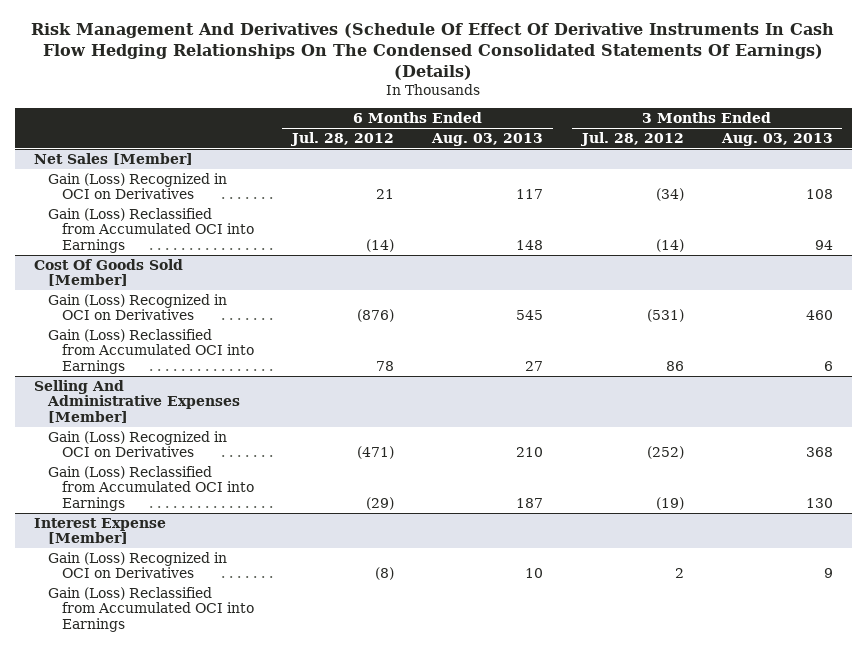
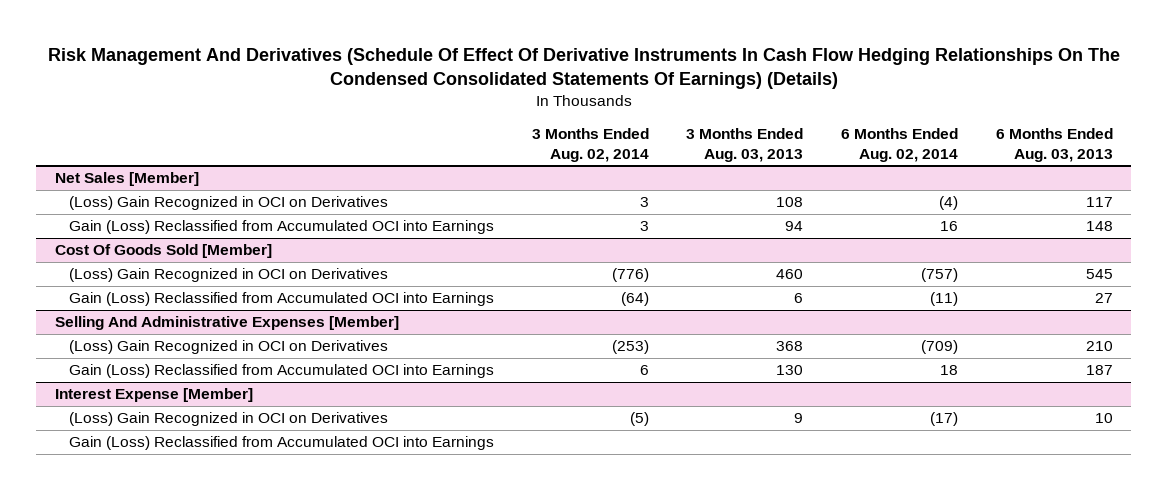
[289,131,394,146] Jul. 28, 2012 -> none
[579,131,684,146] Jul. 28, 2012 -> none
none -> [531,127,649,162] 3 Months Ended Aug. 02, 2014
none -> [840,127,958,162] 6 Months Ended Aug. 02, 2014
[47,172,227,200] Gain (Loss) Recognized in OCI on Derivatives -> [69,196,389,211] (Loss) Gain Recognized in OCI on Derivatives
[47,293,227,321] Gain (Loss) Recognized in OCI on Derivatives -> [69,268,389,283] (Loss) Gain Recognized in OCI on Derivatives
[47,430,227,458] Gain (Loss) Recognized in OCI on Derivatives -> [69,340,389,355] (Loss) Gain Recognized in OCI on Derivatives
[47,551,227,579] Gain (Loss) Recognized in OCI on Derivatives -> [69,412,389,427] (Loss) Gain Recognized in OCI on Derivatives

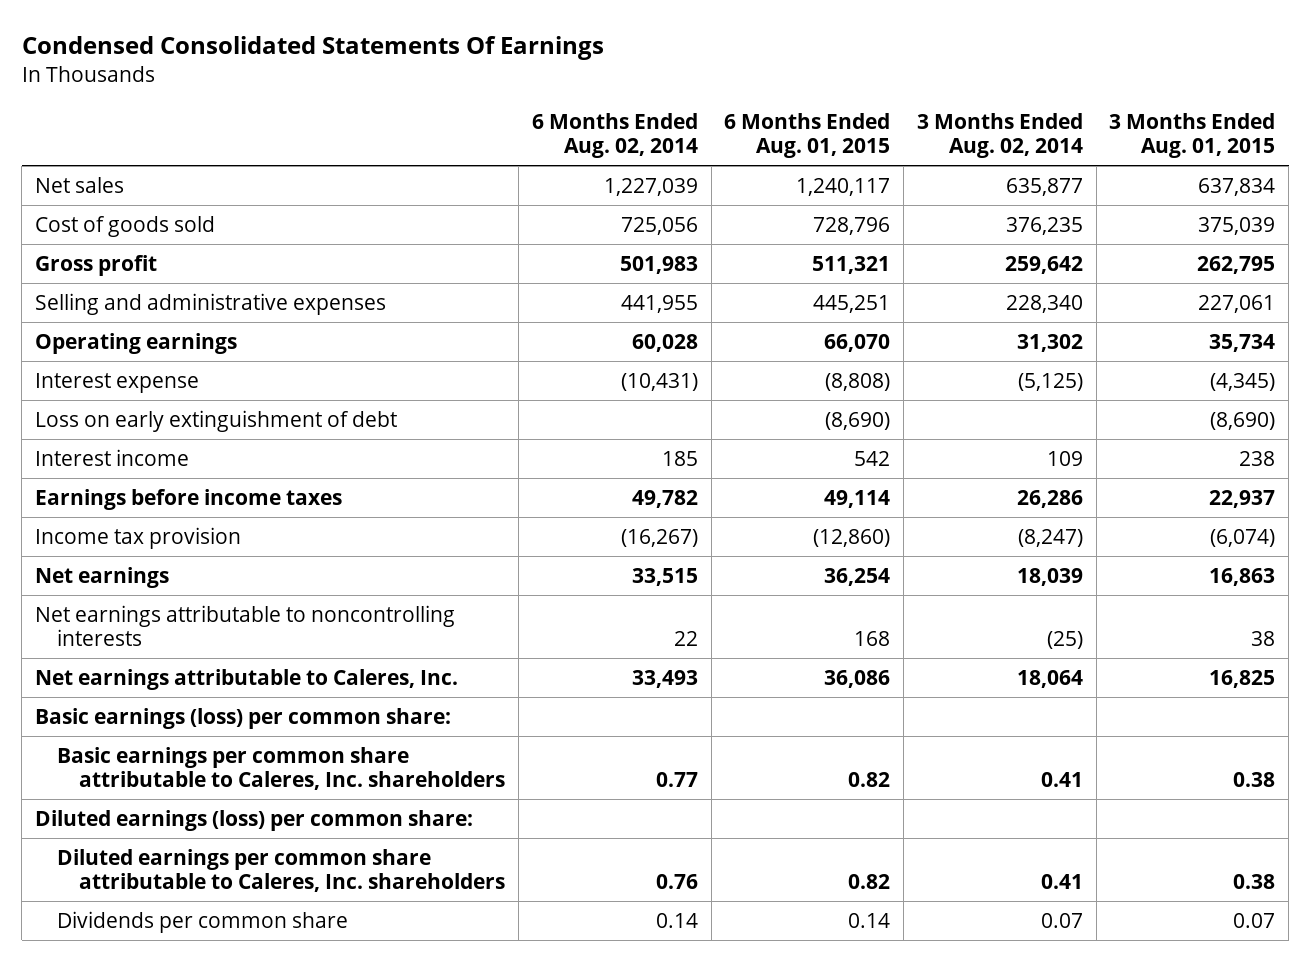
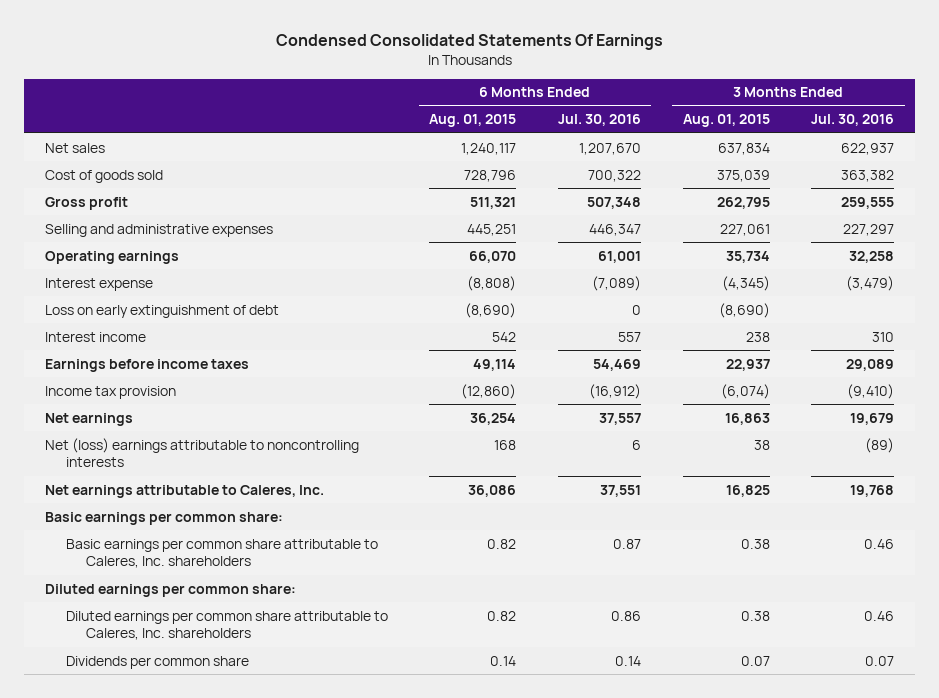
[531,113,698,159] 6 Months Ended Aug. 02, 2014 -> none
[916,113,1083,159] 3 Months Ended Aug. 02, 2014 -> none
none -> [557,114,641,127] Jul. 30, 2016
none -> [811,114,895,127] Jul. 30, 2016
[35,604,456,647] Net earnings attributable to noncontrolling interests -> [44,437,359,468] Net (loss) earnings attributable to noncontrolling interests
[35,707,452,729] Basic earnings (loss) per common share: -> [44,511,283,525] Basic earnings per common share:
[35,809,474,831] Diluted earnings (loss) per common share: -> [44,583,296,597] Diluted earnings per common share:

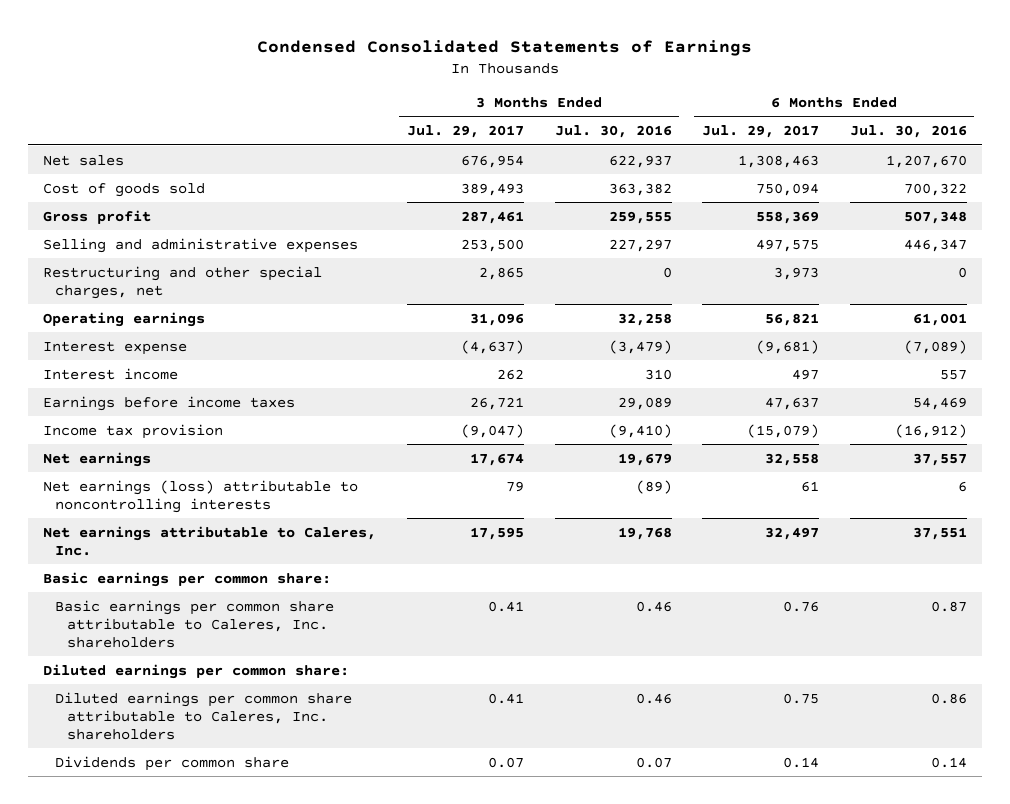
[275,33,663,50] Condensed Consolidated Statements Of Earnings -> [257,39,753,56] Condensed Consolidated Statements of Earnings
[429,114,517,128] Aug. 01, 2015 -> none
[682,114,770,128] Aug. 01, 2015 -> none
none -> [406,125,524,139] Jul. 29, 2017
none -> [702,125,820,139] Jul. 29, 2017
none -> [43,265,323,299] Restructuring and other special charges, net
[44,304,279,318] Loss on early extinguishment of debt -> none
[44,437,359,468] Net (loss) earnings attributable to noncontrolling interests -> [43,479,359,513] Net earnings (loss) attributable to noncontrolling interests

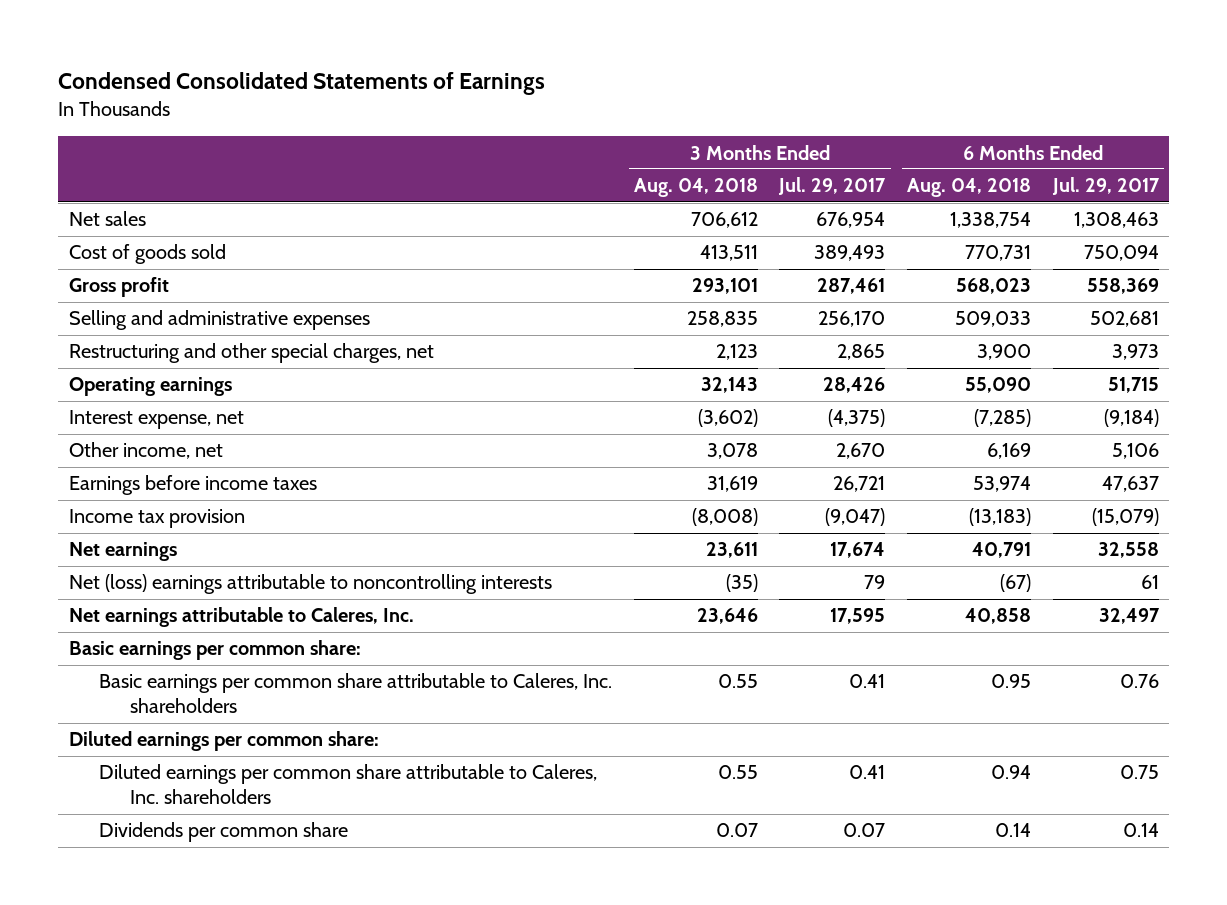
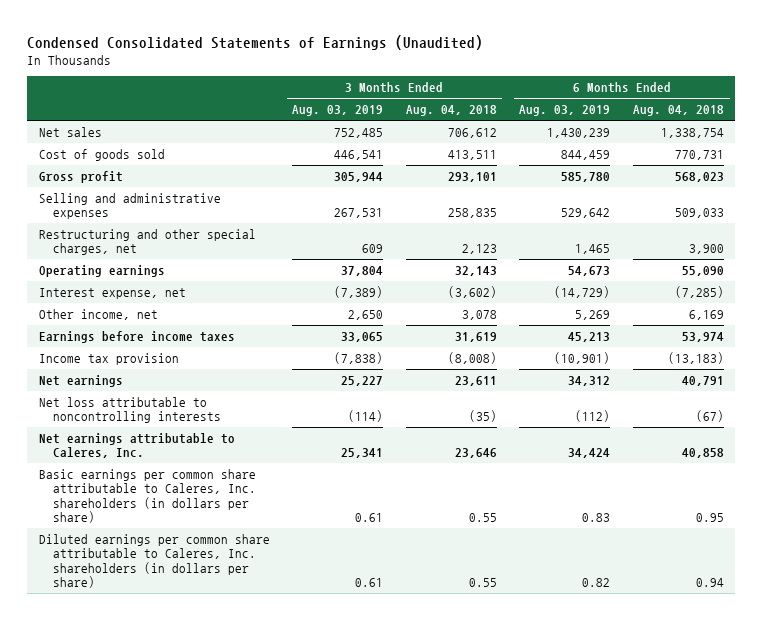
[57,71,545,95] Condensed Consolidated Statements of Earnings -> [27,34,484,50] Condensed Consolidated Statements of Earnings (Unaudited)
[778,177,887,196] Jul. 29, 2017 -> none
[1051,177,1160,196] Jul. 29, 2017 -> none
none -> [292,105,384,117] Aug. 03, 2019
none -> [519,105,611,117] Aug. 03, 2019
[68,574,552,595] Net (loss) earnings attributable to noncontrolling interests -> [38,396,222,424] Net loss attributable to noncontrolling interests
[68,640,361,661] Basic earnings per common share: -> none
[68,731,379,752] Diluted earnings per common share: -> none
[99,822,349,843] Dividends per common share -> none
[99,673,613,714] Basic earnings per common share attributable to Caleres, Inc. shareholders -> [38,468,257,524] Basic earnings per common share attributable to Caleres, Inc. shareholders (in dollars per share)
[99,764,598,805] Diluted earnings per common share attributable to Caleres, Inc. shareholders -> [38,533,270,589] Diluted earnings per common share attributable to Caleres, Inc. shareholders (in dollars per share)

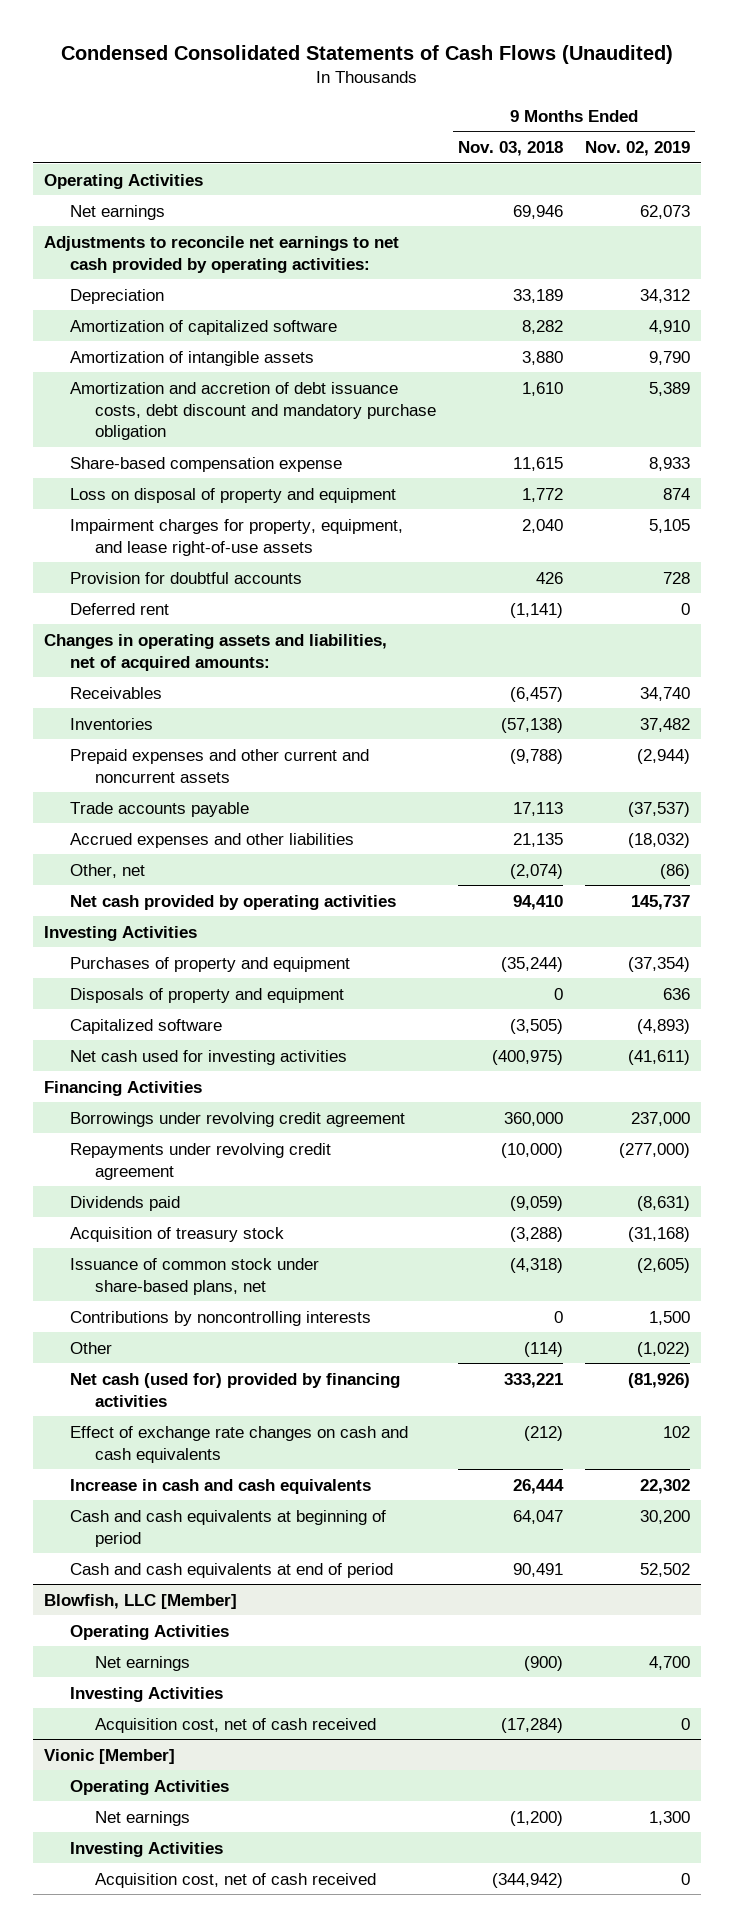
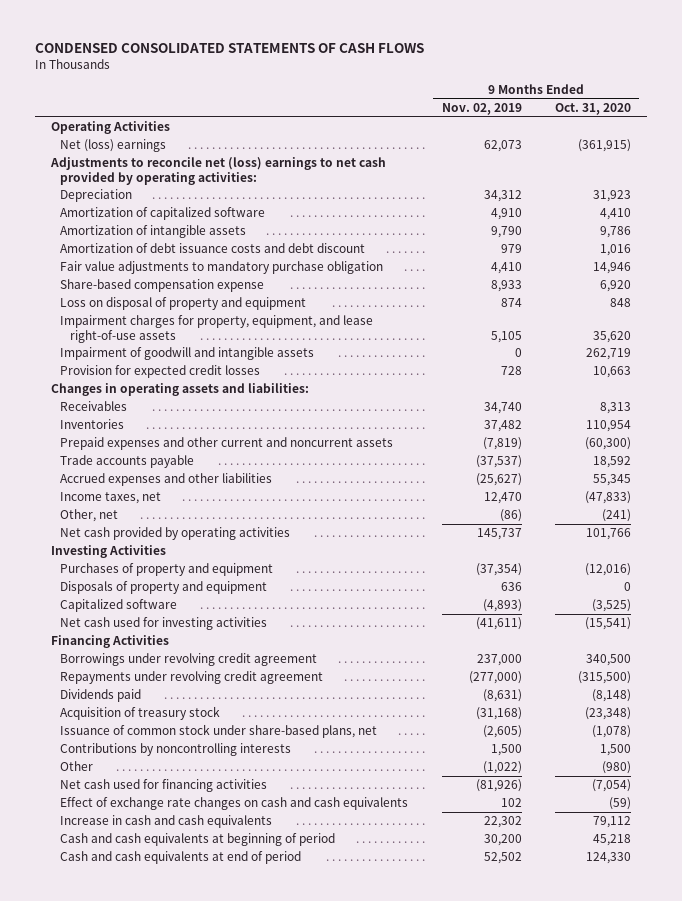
[60,44,673,64] Condensed Consolidated Statements of Cash Flows (Unaudited) -> [34,43,424,54] CONDENSED CONSOLIDATED STATEMENTS OF CASH FLOWS
[458,140,564,156] Nov. 03, 2018 -> none
none -> [554,103,631,116] Oct. 31, 2020
[69,204,165,220] Net earnings -> [60,139,167,153] Net (loss) earnings
[43,235,399,273] Adjustments to reconcile net earnings to net cash provided by operating activities: -> [50,157,387,185] Adjustments to reconcile net (loss) earnings to net cash provided by operating activities:
[69,381,437,441] Amortization and accretion of debt issuance costs, debt discount and mandatory purchase obligation -> [60,243,366,254] Amortization of debt issuance costs and debt discount
[648,381,690,396] 5,389 -> [500,244,522,254] 979
none -> [60,261,384,275] Fair value adjustments to mandatory purchase obligation
[69,602,169,615] Deferred rent -> none
none -> [60,347,315,361] Impairment of goodwill and intangible assets
[69,571,302,584] Provision for doubtful accounts -> [60,365,261,379] Provision for expected credit losses
[43,633,387,671] Changes in operating assets and liabilities, net of acquired amounts: -> [51,383,310,397] Changes in operating assets and liabilities:
[636,748,690,764] (2,944) -> [482,437,522,451] (7,819)
[627,832,690,848] (18,032) -> [475,473,522,487] (25,627)
none -> [60,492,162,505] Income taxes, net
[69,1372,400,1407] Net cash (used for) provided by financing activities -> [60,779,268,793] Net cash used for financing activities
[43,1593,237,1609] Blowfish, LLC [Member] -> none
[69,1624,229,1640] Operating Activities -> none
[95,1655,191,1671] Net earnings -> none
[69,1686,223,1702] Investing Activities -> none
[95,1717,377,1733] Acquisition cost, net of cash received -> none
[43,1748,175,1764] Vionic [Member] -> none
[69,1779,229,1795] Operating Activities -> none
[95,1810,191,1826] Net earnings -> none
[69,1841,223,1857] Investing Activities -> none
[95,1872,377,1888] Acquisition cost, net of cash received -> none

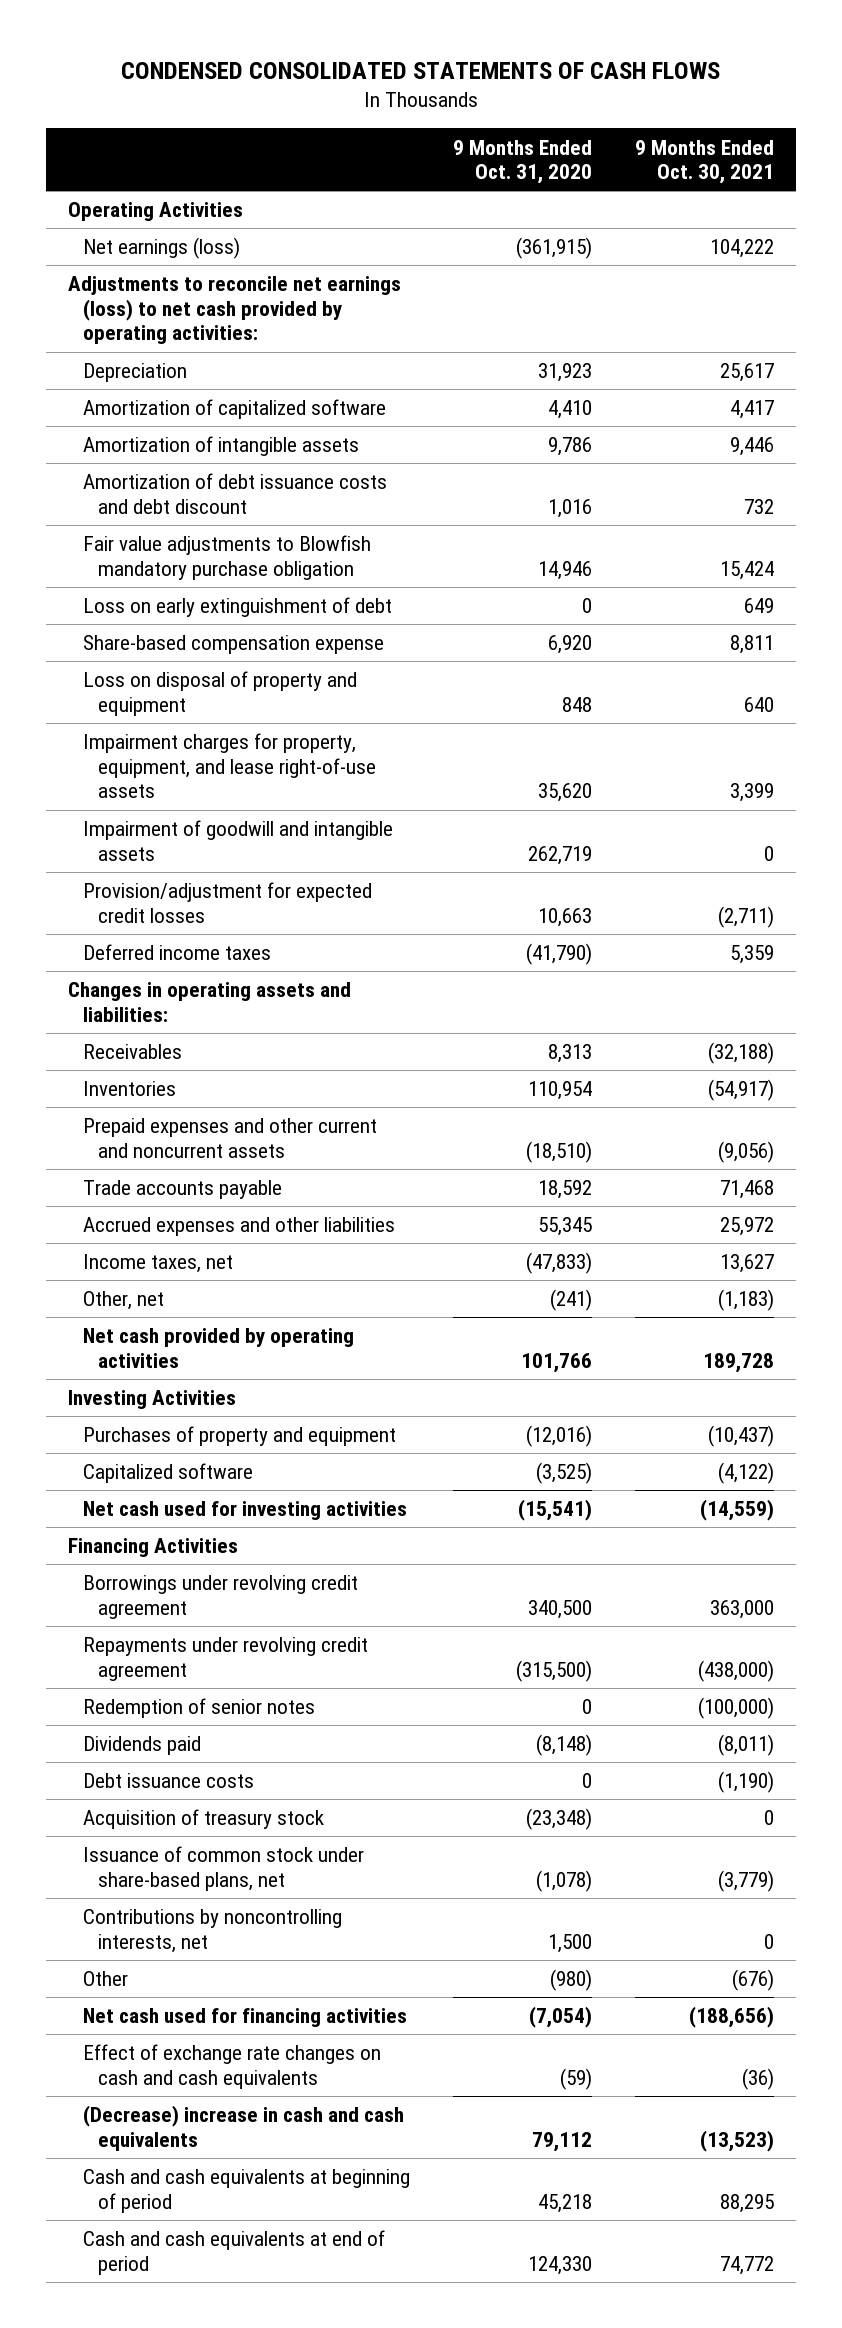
[441,103,522,116] Nov. 02, 2019 -> none
none -> [634,139,774,185] 9 Months Ended Oct. 30, 2021
[60,139,167,153] Net (loss) earnings -> [82,237,240,260] Net earnings (loss)
[50,157,387,185] Adjustments to reconcile net (loss) earnings to net cash provided by operating activities: -> [67,276,401,345] Adjustments to reconcile net earnings (loss) to net cash provided by operating activities:
[60,261,384,275] Fair value adjustments to mandatory purchase obligation -> [82,535,371,580] Fair value adjustments to Blowfish mandatory purchase obligation
none -> [82,597,392,618] Loss on early extinguishment of debt
[60,365,261,379] Provision for expected credit losses -> [82,882,372,923] Provision/adjustment for expected credit losses
none -> [82,944,271,961] Deferred income taxes
[584,437,631,451] (60,300) -> [525,1140,592,1163] (18,510)
[60,581,268,595] Disposals of property and equipment -> none
none -> [82,1698,315,1719] Redemption of senior notes
none -> [82,1773,254,1789] Debt issuance costs
[60,743,292,757] Contributions by noncontrolling interests -> [82,1909,342,1953] Contributions by noncontrolling interests, net
[60,815,273,829] Increase in cash and cash equivalents -> [82,2105,404,2151] (Decrease) increase in cash and cash equivalents

